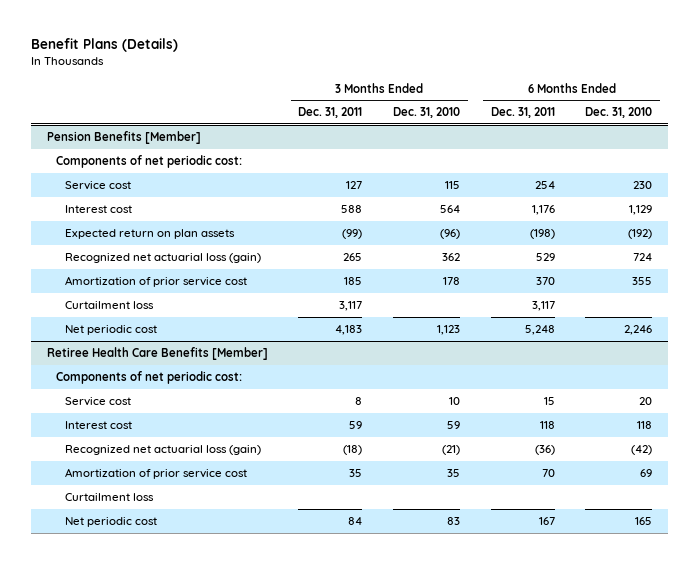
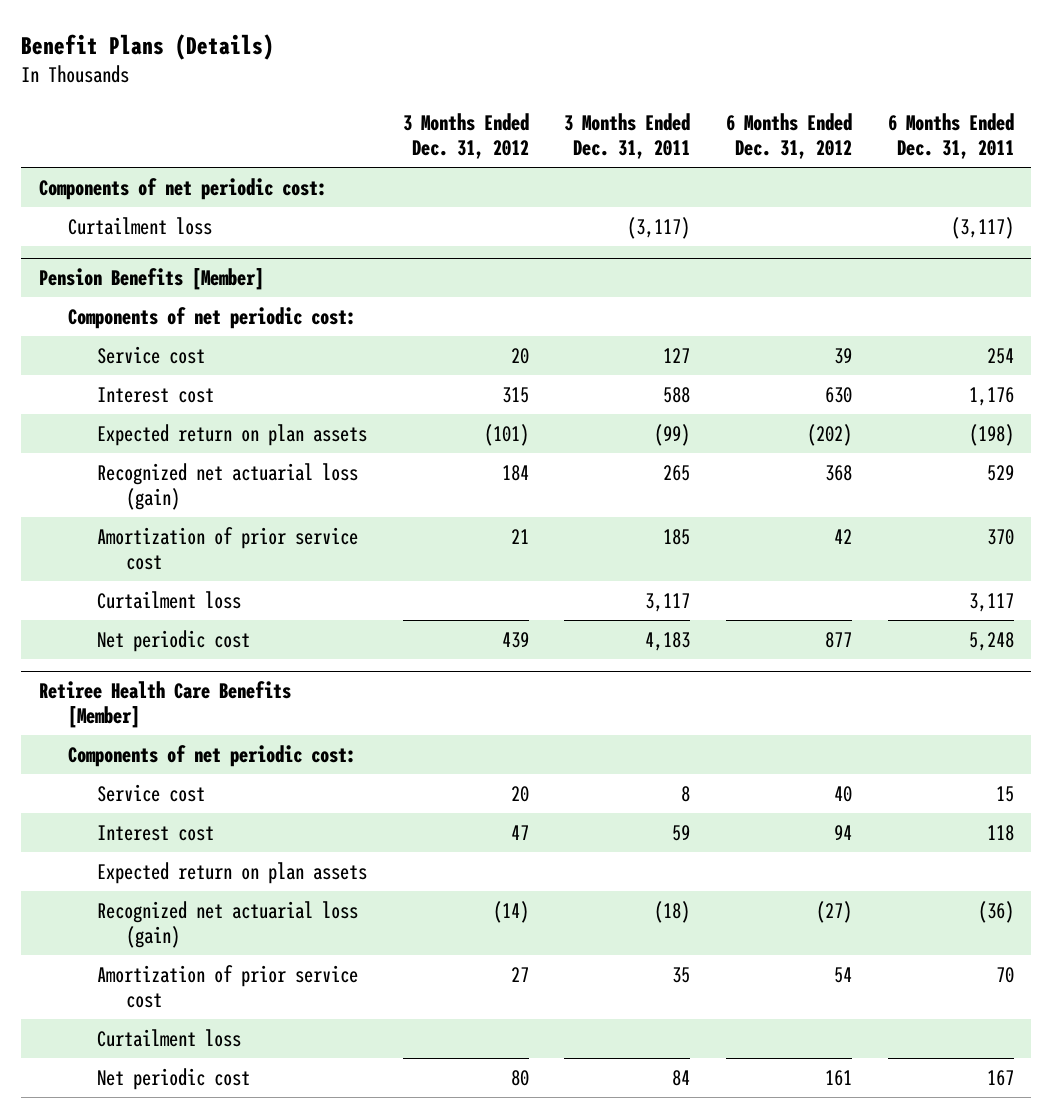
[393,107,461,119] Dec. 31, 2010 -> none
[585,107,653,119] Dec. 31, 2010 -> none
none -> [402,113,529,160] 3 Months Ended Dec. 31, 2012
none -> [725,113,852,160] 6 Months Ended Dec. 31, 2012
none -> [39,177,328,200] Components of net periodic cost:
none -> [68,216,213,235] Curtailment loss
none -> [96,861,367,884] Expected return on plan assets

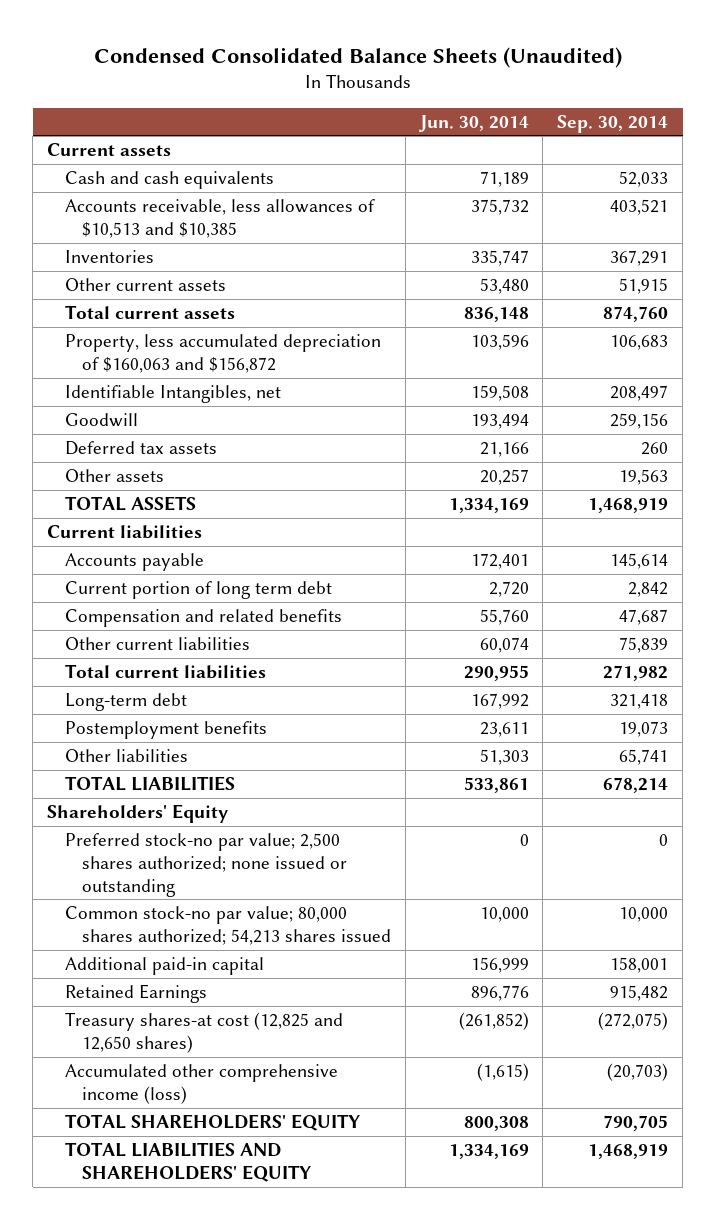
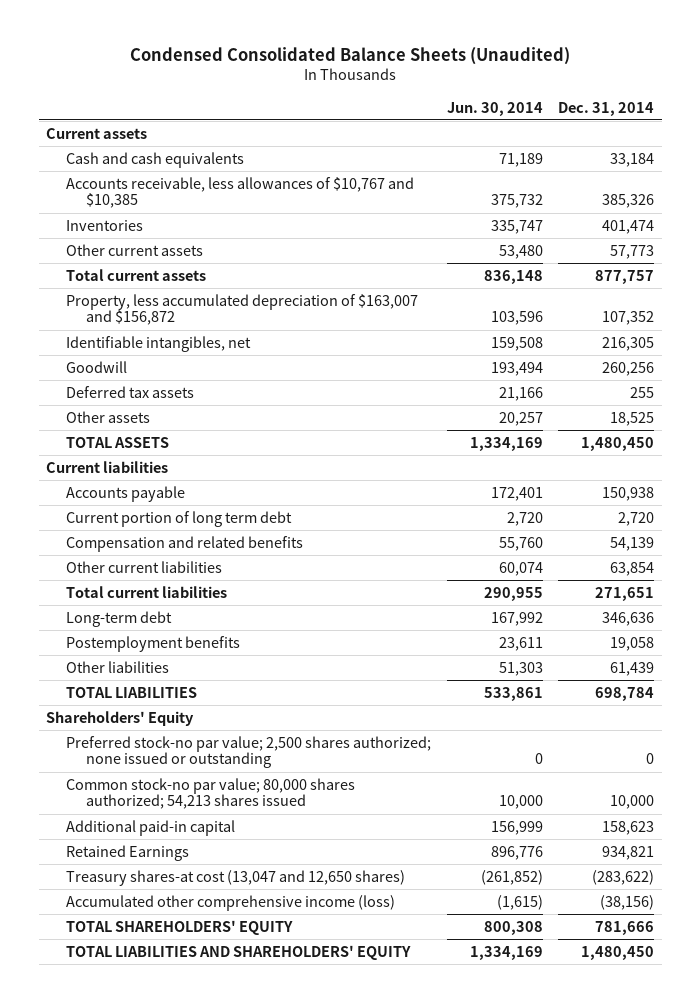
[557,114,669,133] Sep. 30, 2014 -> none
none -> [558,101,655,116] Dec. 31, 2014
[64,199,375,238] Accounts receivable, less allowances of $10,513 and $10,385 -> [65,176,414,209] Accounts receivable, less allowances of $10,767 and $10,385
[64,334,381,373] Property, less accumulated depreciation of $160,063 and $156,872 -> [65,293,418,326] Property, less accumulated depreciation of $163,007 and $156,872
[64,385,281,404] Identifiable Intangibles, net -> [65,335,251,352] Identifiable intangibles, net
[64,1012,343,1053] Treasury shares-at cost (12,825 and 12,650 shares) -> [65,869,405,886] Treasury shares-at cost (13,047 and 12,650 shares)

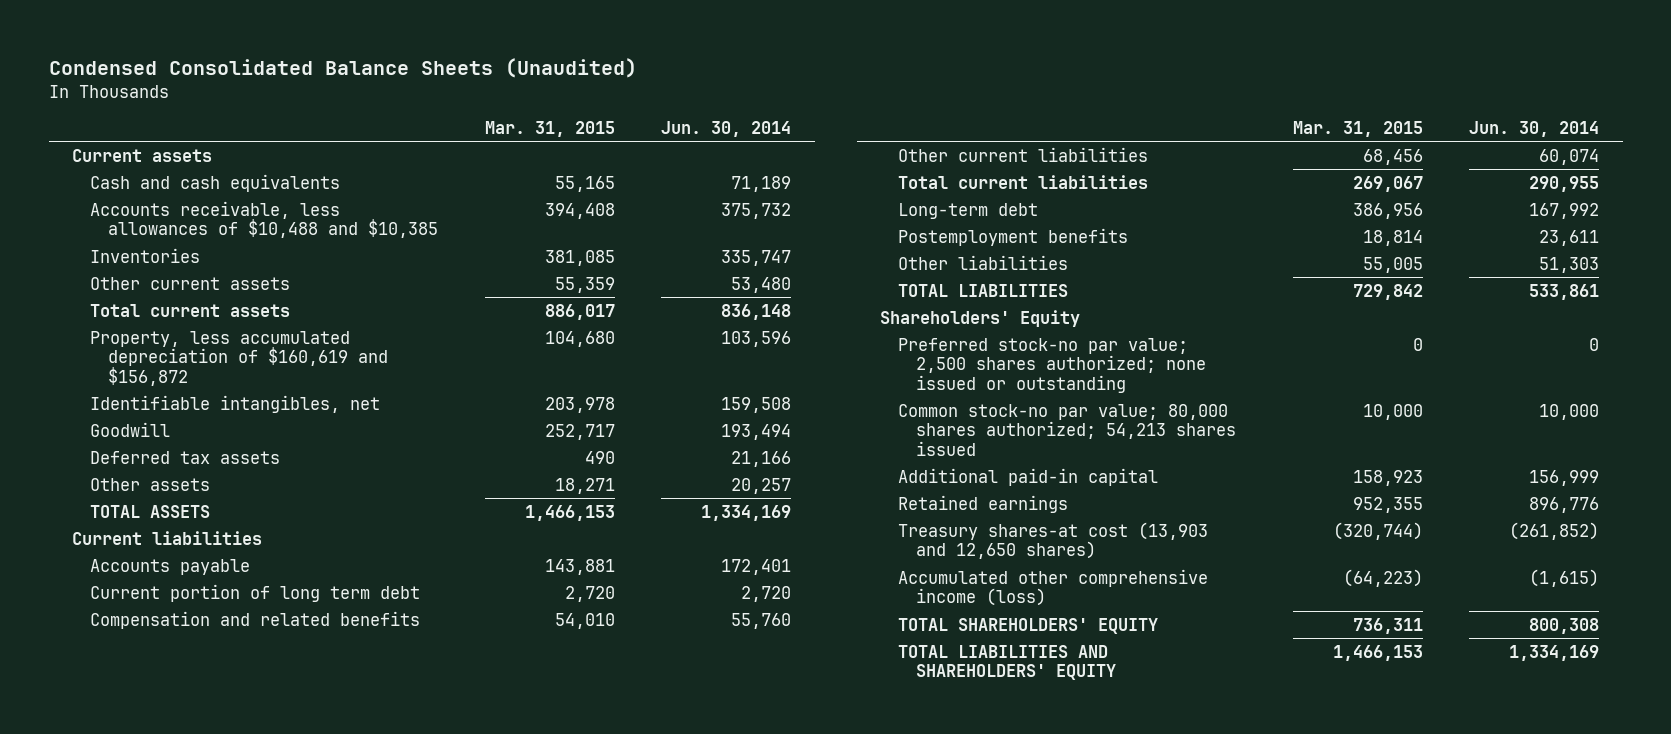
[558,101,655,116] Dec. 31, 2014 -> none
none -> [484,121,615,138] Mar. 31, 2015
[65,176,414,209] Accounts receivable, less allowances of $10,767 and $10,385 -> [89,200,438,239] Accounts receivable, less allowances of $10,488 and $10,385
[65,293,418,326] Property, less accumulated depreciation of $163,007 and $156,872 -> [89,330,388,387] Property, less accumulated depreciation of $160,619 and $156,872
[65,844,189,861] Retained Earnings -> [898,494,1069,513] Retained earnings
[65,869,405,886] Treasury shares-at cost (13,047 and 12,650 shares) -> [898,521,1209,560] Treasury shares-at cost (13,903 and 12,650 shares)

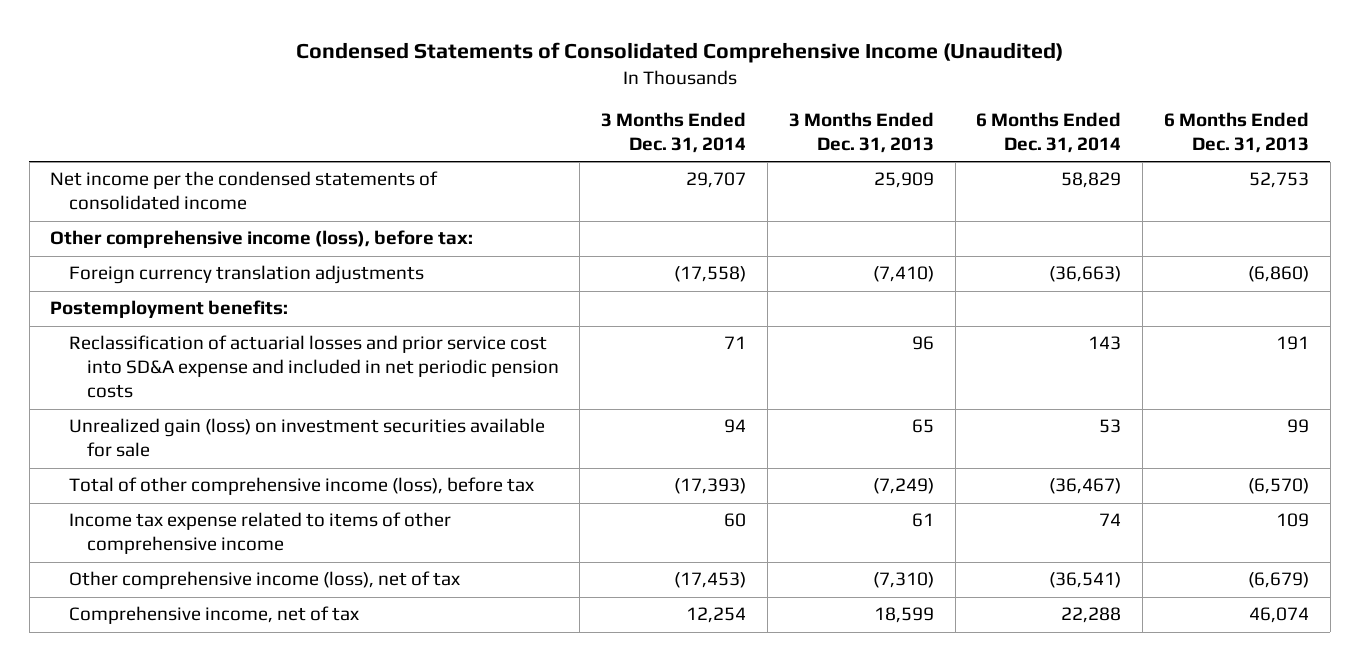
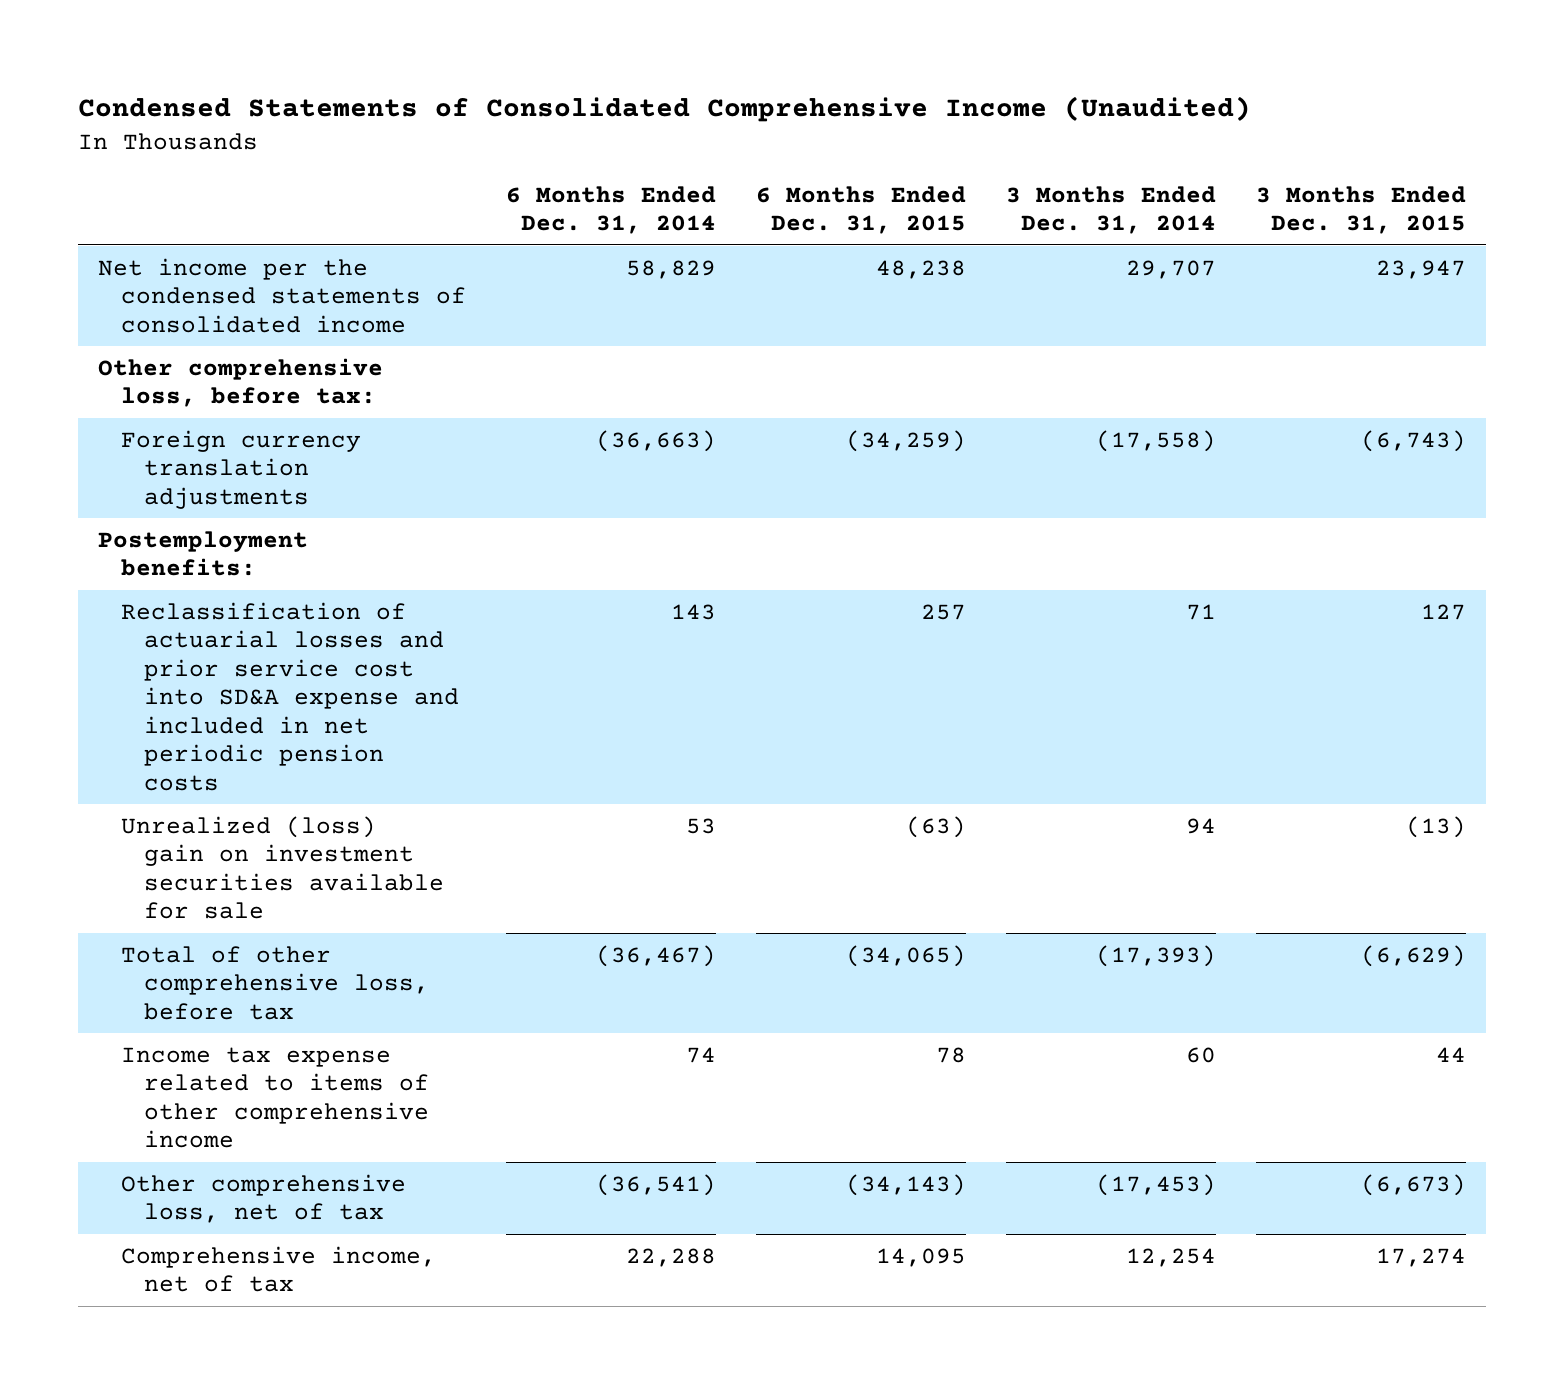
[788,112,934,154] 3 Months Ended Dec. 31, 2013 -> none
[1163,112,1309,154] 6 Months Ended Dec. 31, 2013 -> none
none -> [756,185,967,235] 6 Months Ended Dec. 31, 2015
none -> [1256,185,1467,235] 3 Months Ended Dec. 31, 2015
[50,230,474,249] Other comprehensive income (loss), before tax: -> [97,357,383,408] Other comprehensive loss, before tax:
[68,418,545,458] Unrealized gain (loss) on investment securities available for sale -> [121,815,445,920] Unrealized (loss) gain on investment securities available for sale
[68,477,534,496] Total of other comprehensive income (loss), before tax -> [121,945,430,1020] Total of other comprehensive loss, before tax
[68,571,460,590] Other comprehensive income (loss), net of tax -> [121,1173,407,1224] Other comprehensive loss, net of tax

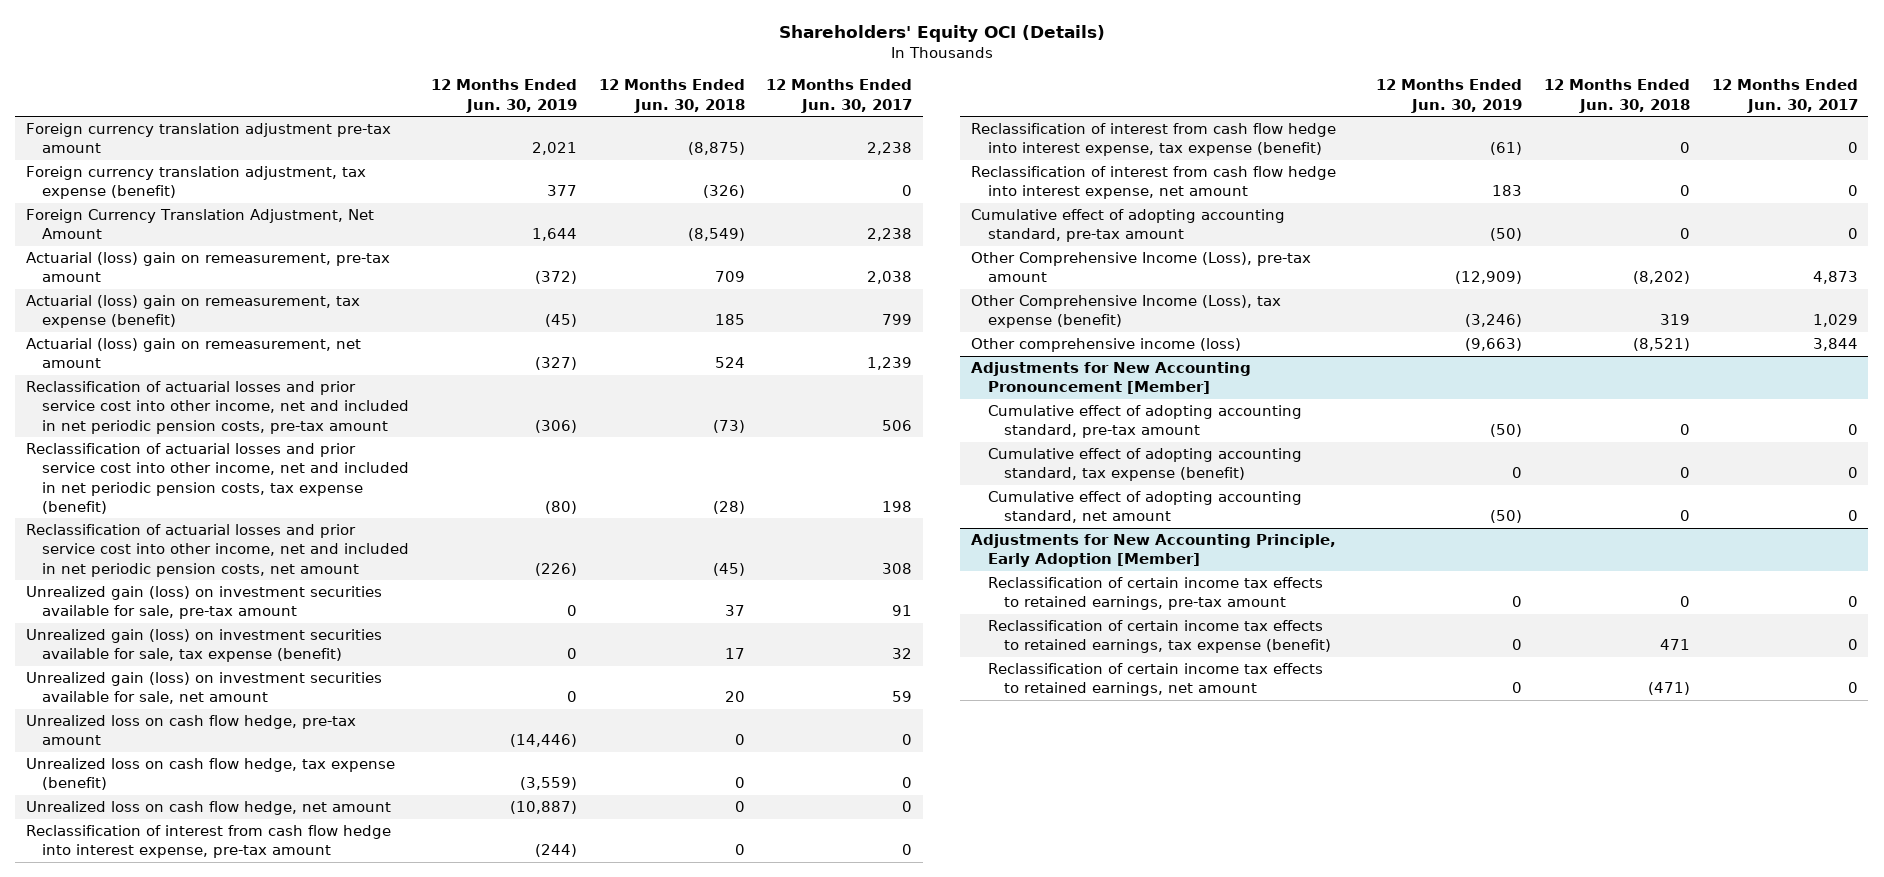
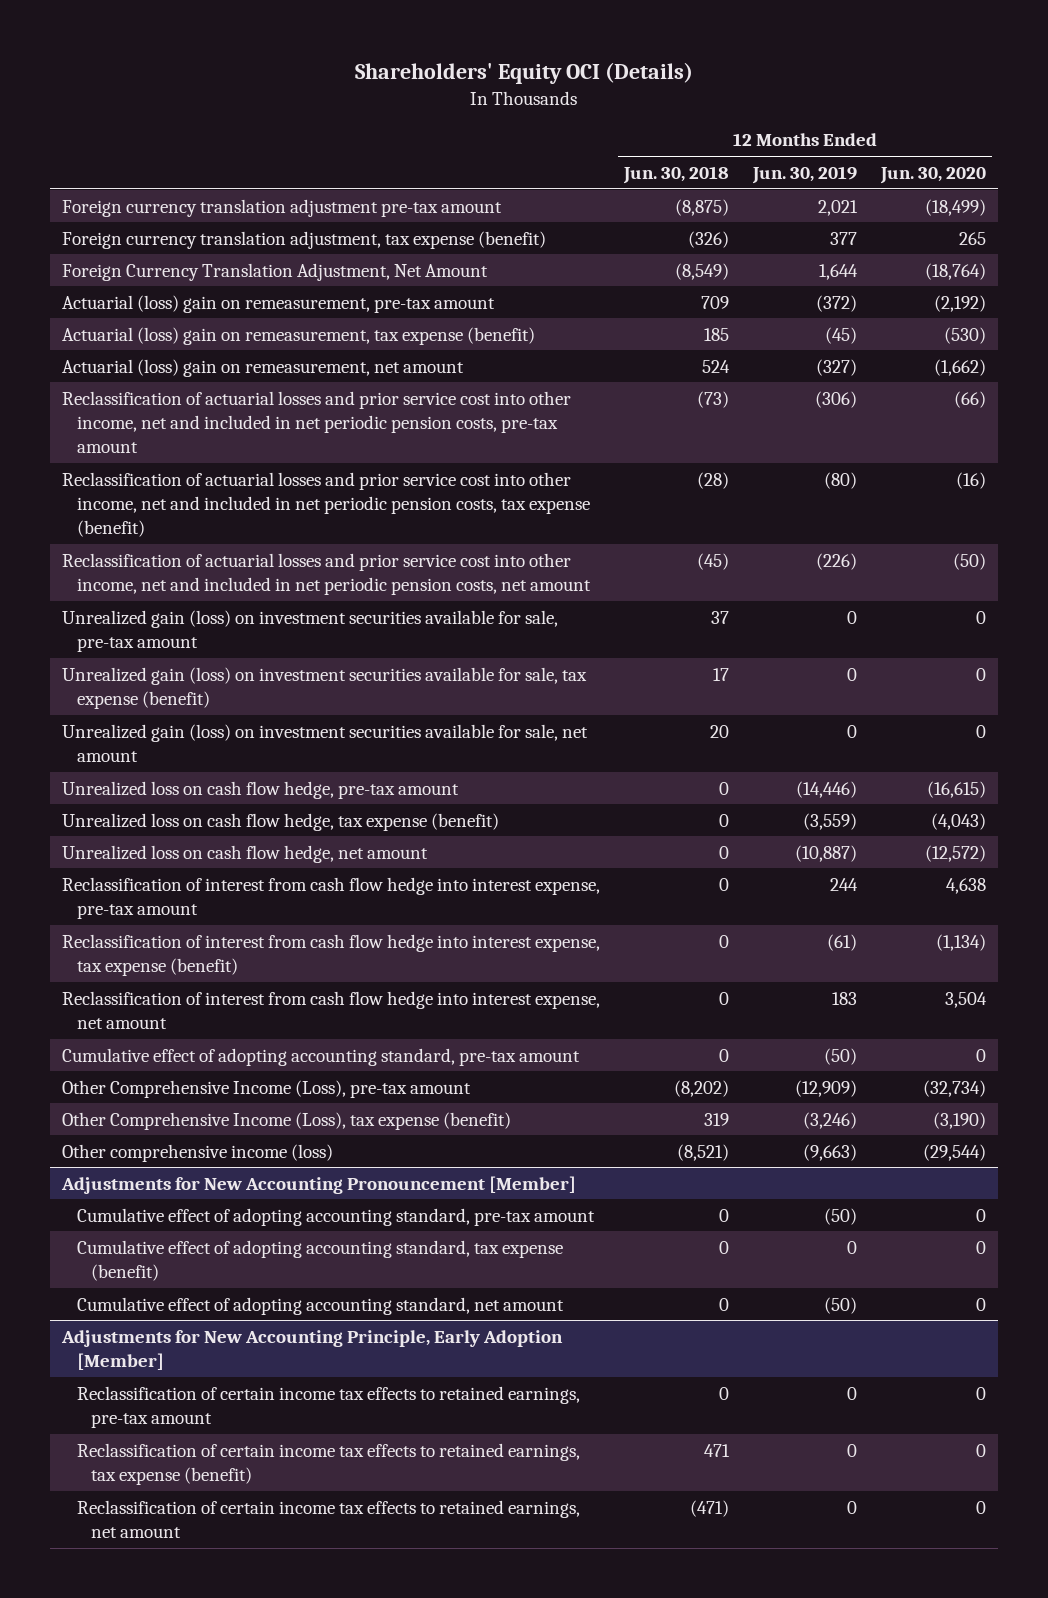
[766,79,913,113] 12 Months Ended Jun. 30, 2017 -> none
none -> [879,166,986,184] Jun. 30, 2020
[535,844,578,858] (244) -> [829,877,858,891] 244

